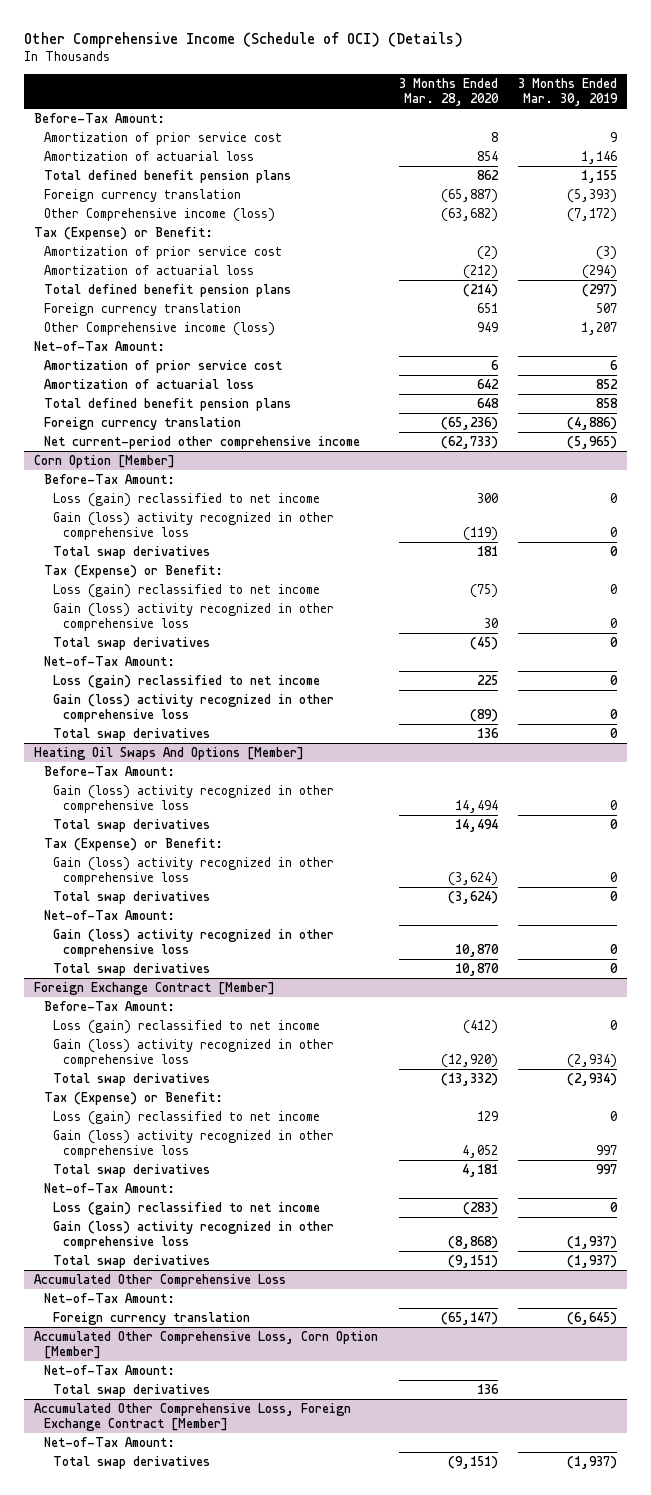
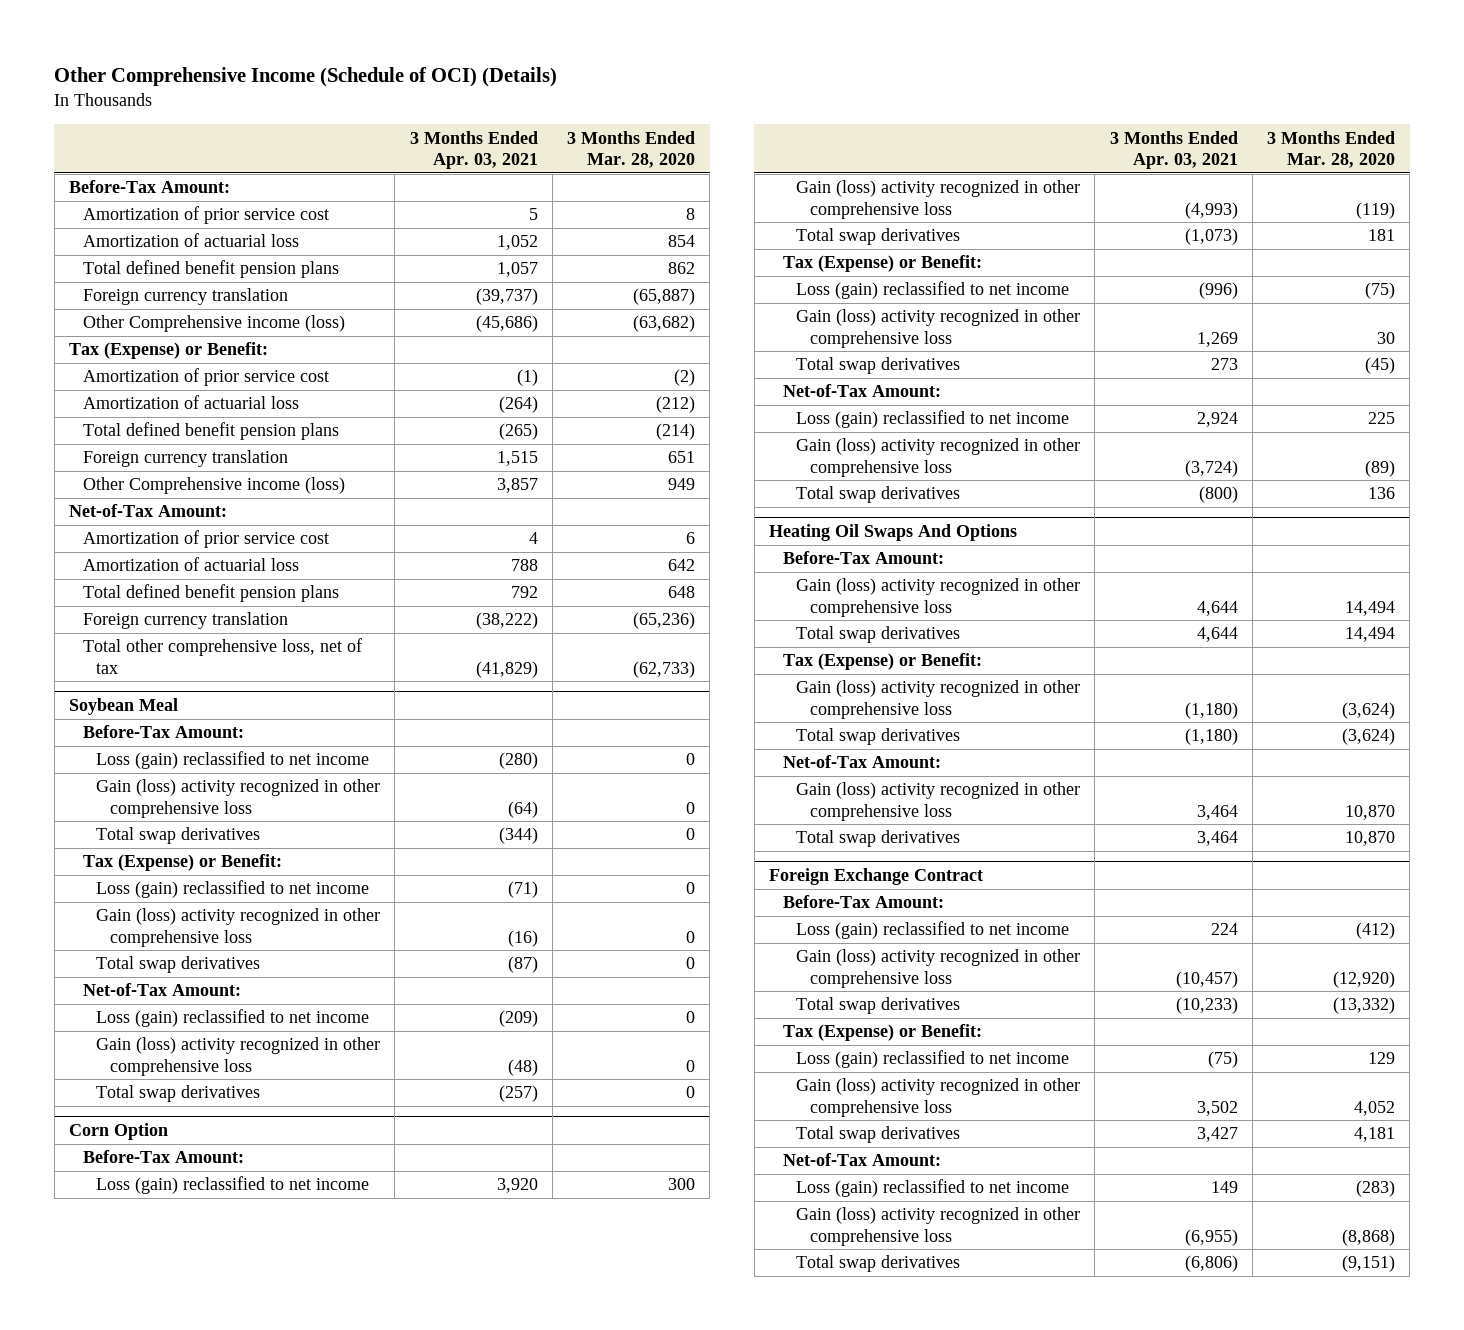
[517,78,618,107] 3 Months Ended Mar. 30, 2019 -> none
none -> [409,130,538,169] 3 Months Ended Apr. 03, 2021
[34,454,176,468] Corn Option [Member] -> none
[43,435,360,449] Net current-period other comprehensive income -> [82,638,362,674] Total other comprehensive loss, net of tax
none -> [69,698,179,716] Soybean Meal
none -> [96,751,370,770] Loss (gain) reclassified to net income
none -> [96,779,381,818] Gain (loss) activity recognized in other comprehensive loss
none -> [96,827,261,845] Total swap derivatives
none -> [82,854,282,872] Tax (Expense) or Benefit:
none -> [96,880,370,899] Loss (gain) reclassified to net income
none -> [96,908,381,947] Gain (loss) activity recognized in other comprehensive loss
none -> [96,956,261,974] Total swap derivatives
none -> [82,983,241,997] Net-of-Tax Amount:
none -> [96,1009,370,1028] Loss (gain) reclassified to net income
none -> [96,1037,381,1076] Gain (loss) activity recognized in other comprehensive loss
none -> [96,1085,261,1103] Total swap derivatives
none -> [69,1123,169,1141] Corn Option
none -> [82,1150,244,1164] Before-Tax Amount:
[34,746,305,760] Heating Oil Swaps And Options [Member] -> [769,524,1018,542] Heating Oil Swaps And Options
[34,981,276,995] Foreign Exchange Contract [Member] -> [769,868,984,886] Foreign Exchange Contract
[34,1273,287,1287] Accumulated Other Comprehensive Loss -> none
[43,1292,175,1303] Net-of-Tax Amount: -> none
[53,1311,251,1325] Foreign currency translation -> none
[34,1330,379,1359] Accumulated Other Comprehensive Loss, Corn Option [Member] -> none
[43,1364,175,1375] Net-of-Tax Amount: -> none
[53,1383,211,1397] Total swap derivatives -> none
[34,1402,352,1431] Accumulated Other Comprehensive Loss, Foreign Exchange Contract [Member] -> none
[43,1436,175,1447] Net-of-Tax Amount: -> none
[53,1455,211,1469] Total swap derivatives -> none

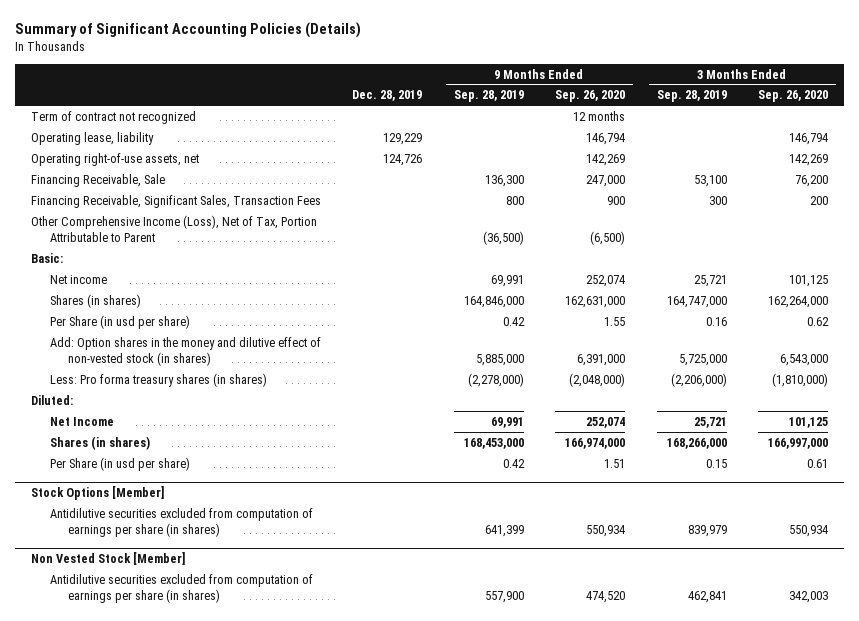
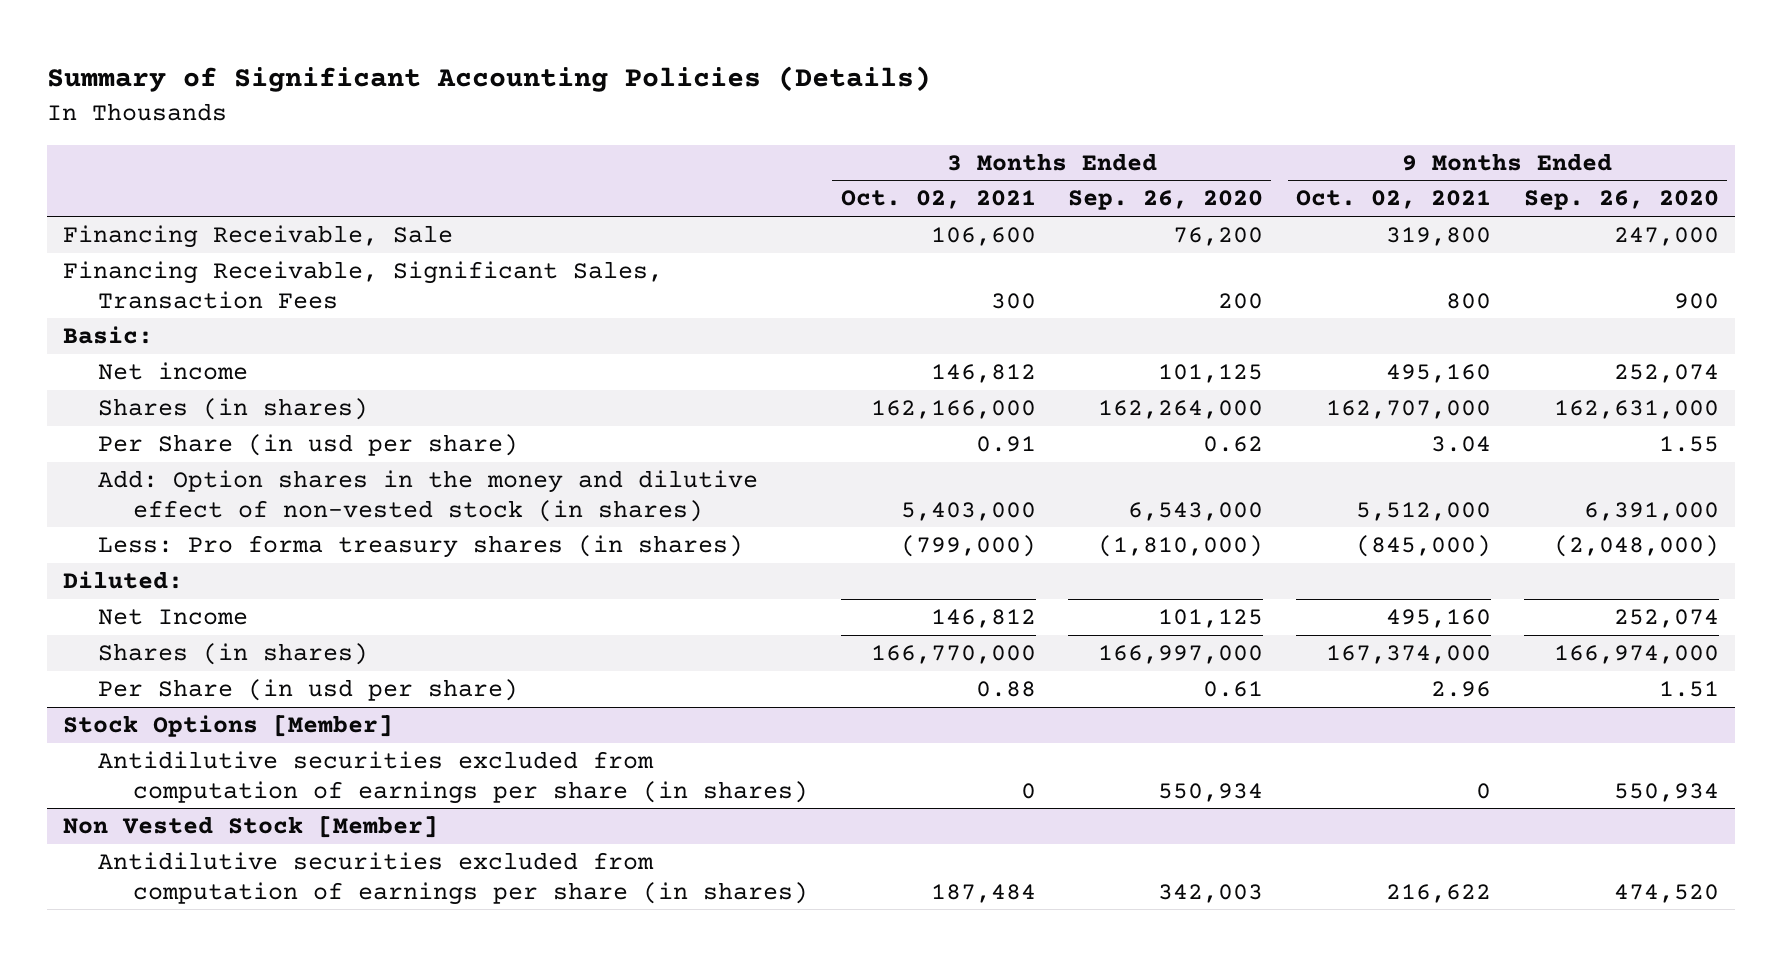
[352,90,423,102] Dec. 28, 2019 -> none
[453,90,524,103] Sep. 28, 2019 -> none
[656,90,727,103] Sep. 28, 2019 -> none
none -> [840,190,1036,210] Oct. 02, 2021
none -> [1296,190,1492,210] Oct. 02, 2021
[30,110,196,124] Term of contract not recognized -> none
[30,131,154,145] Operating lease, liability -> none
[30,152,199,166] Operating right-of-use assets, net -> none
[30,214,317,243] Other Comprehensive Income (Loss), Net of Tax, Portion Attributable to Parent -> none

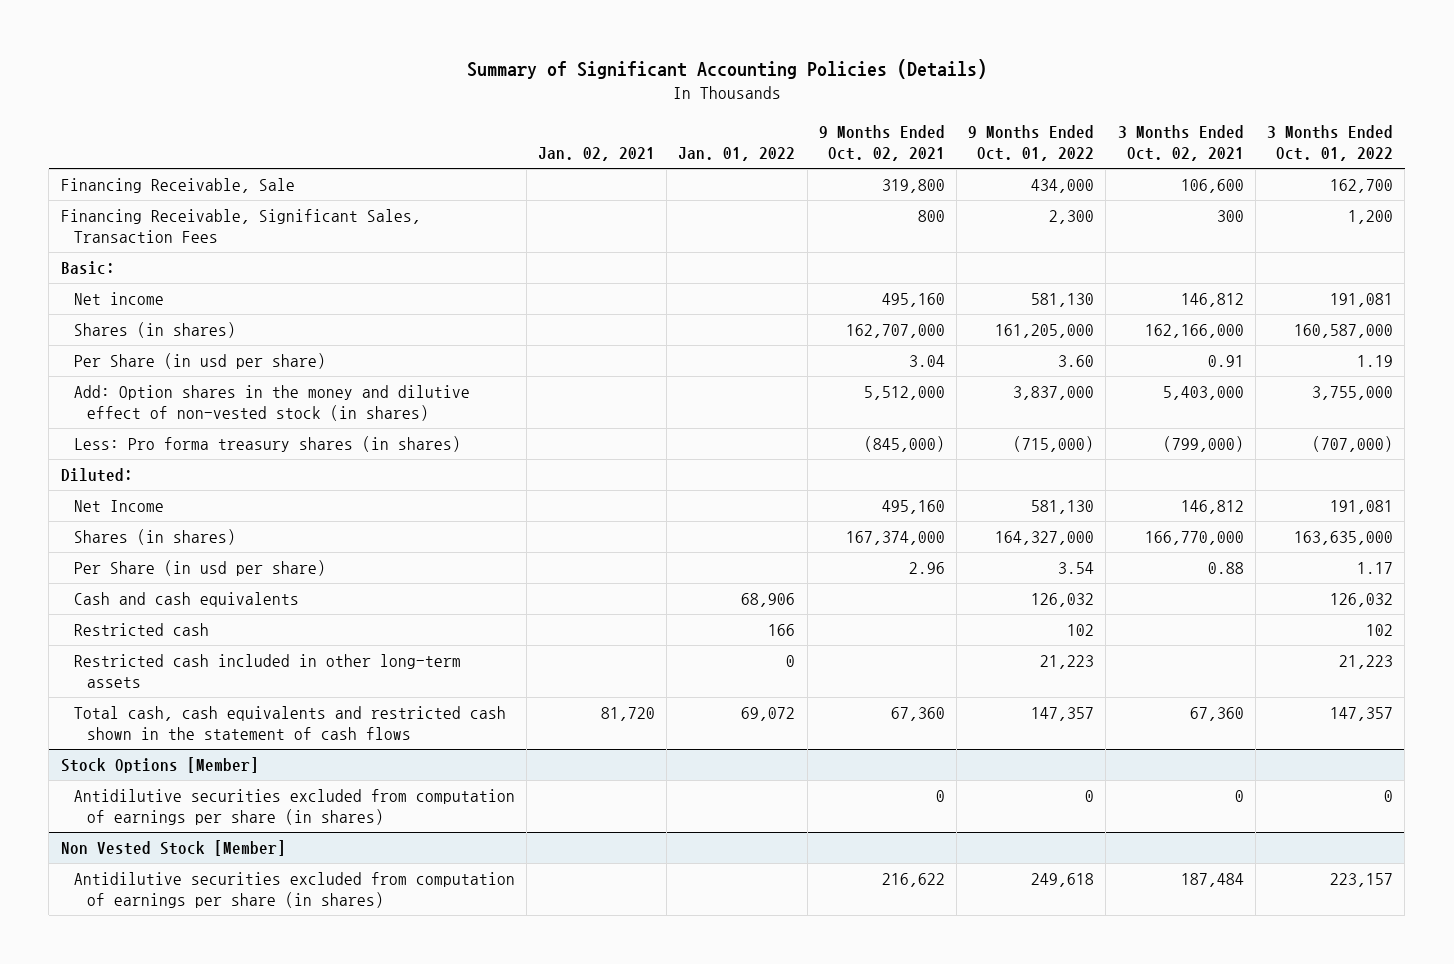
[1068,190,1264,211] Sep. 26, 2020 -> none
[1523,190,1719,211] Sep. 26, 2020 -> none
none -> [538,146,656,161] Jan. 02, 2021
none -> [678,146,796,161] Jan. 01, 2022
none -> [968,124,1095,161] 9 Months Ended Oct. 01, 2022
none -> [1266,124,1393,161] 3 Months Ended Oct. 01, 2022
none -> [73,592,299,608] Cash and cash equivalents
none -> [73,623,209,637] Restricted cash
none -> [73,654,461,689] Restricted cash included in other long-term assets
none -> [73,706,506,741] Total cash, cash equivalents and restricted cash shown in the statement of cash flows

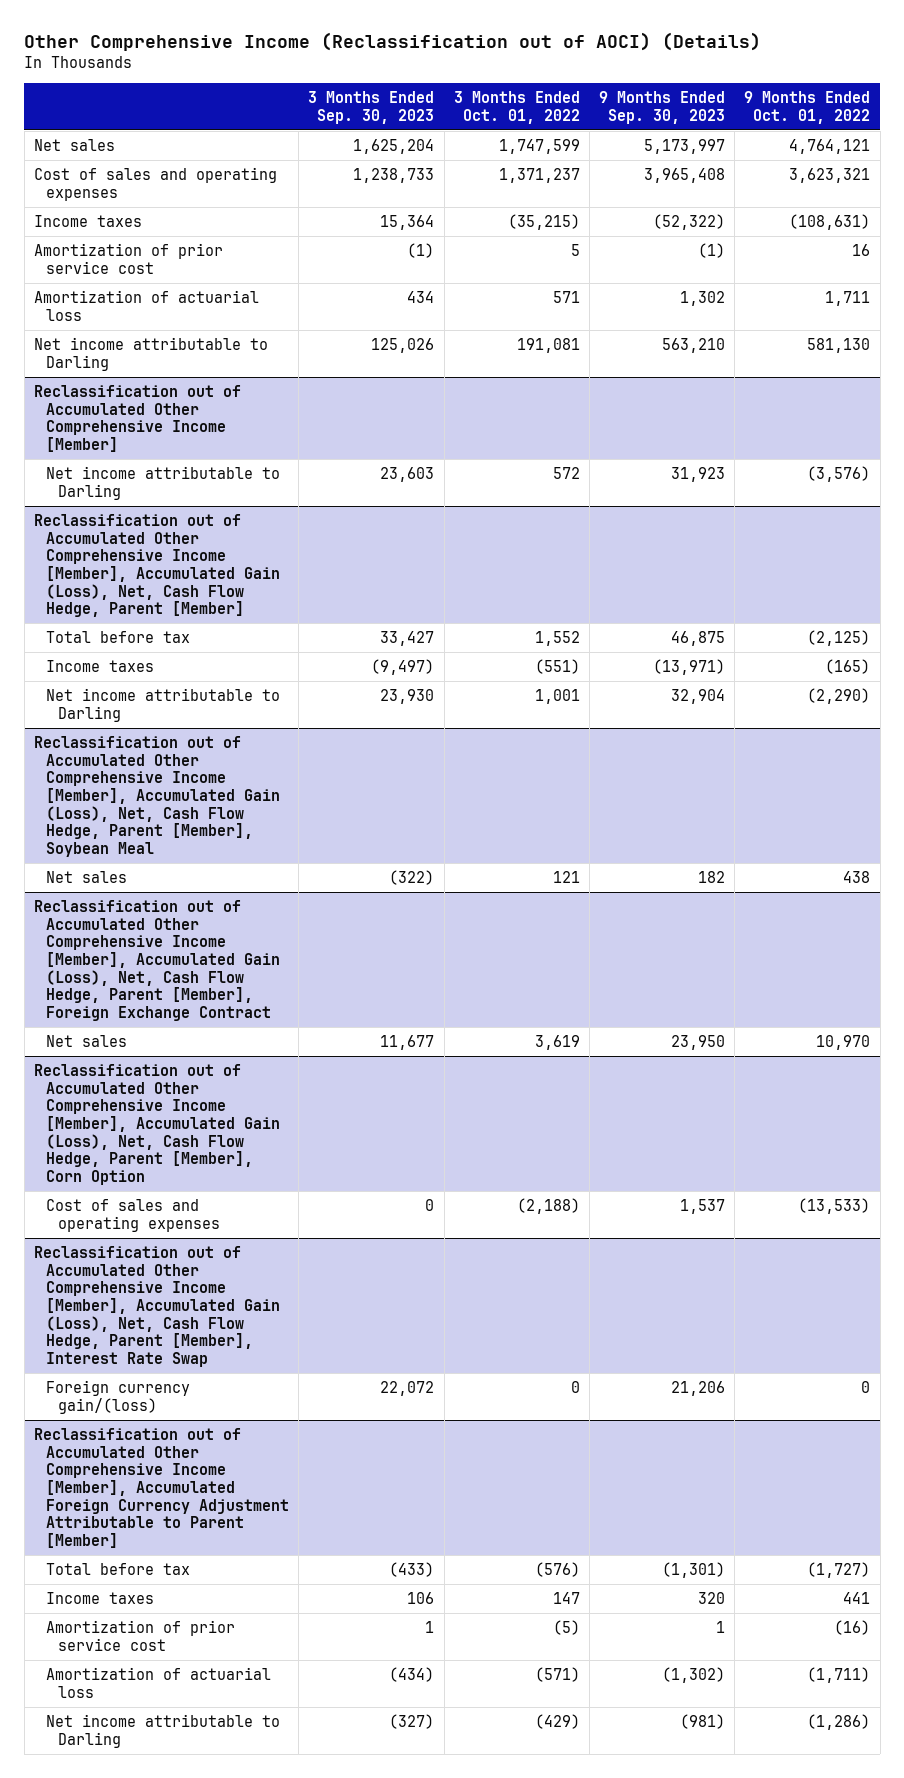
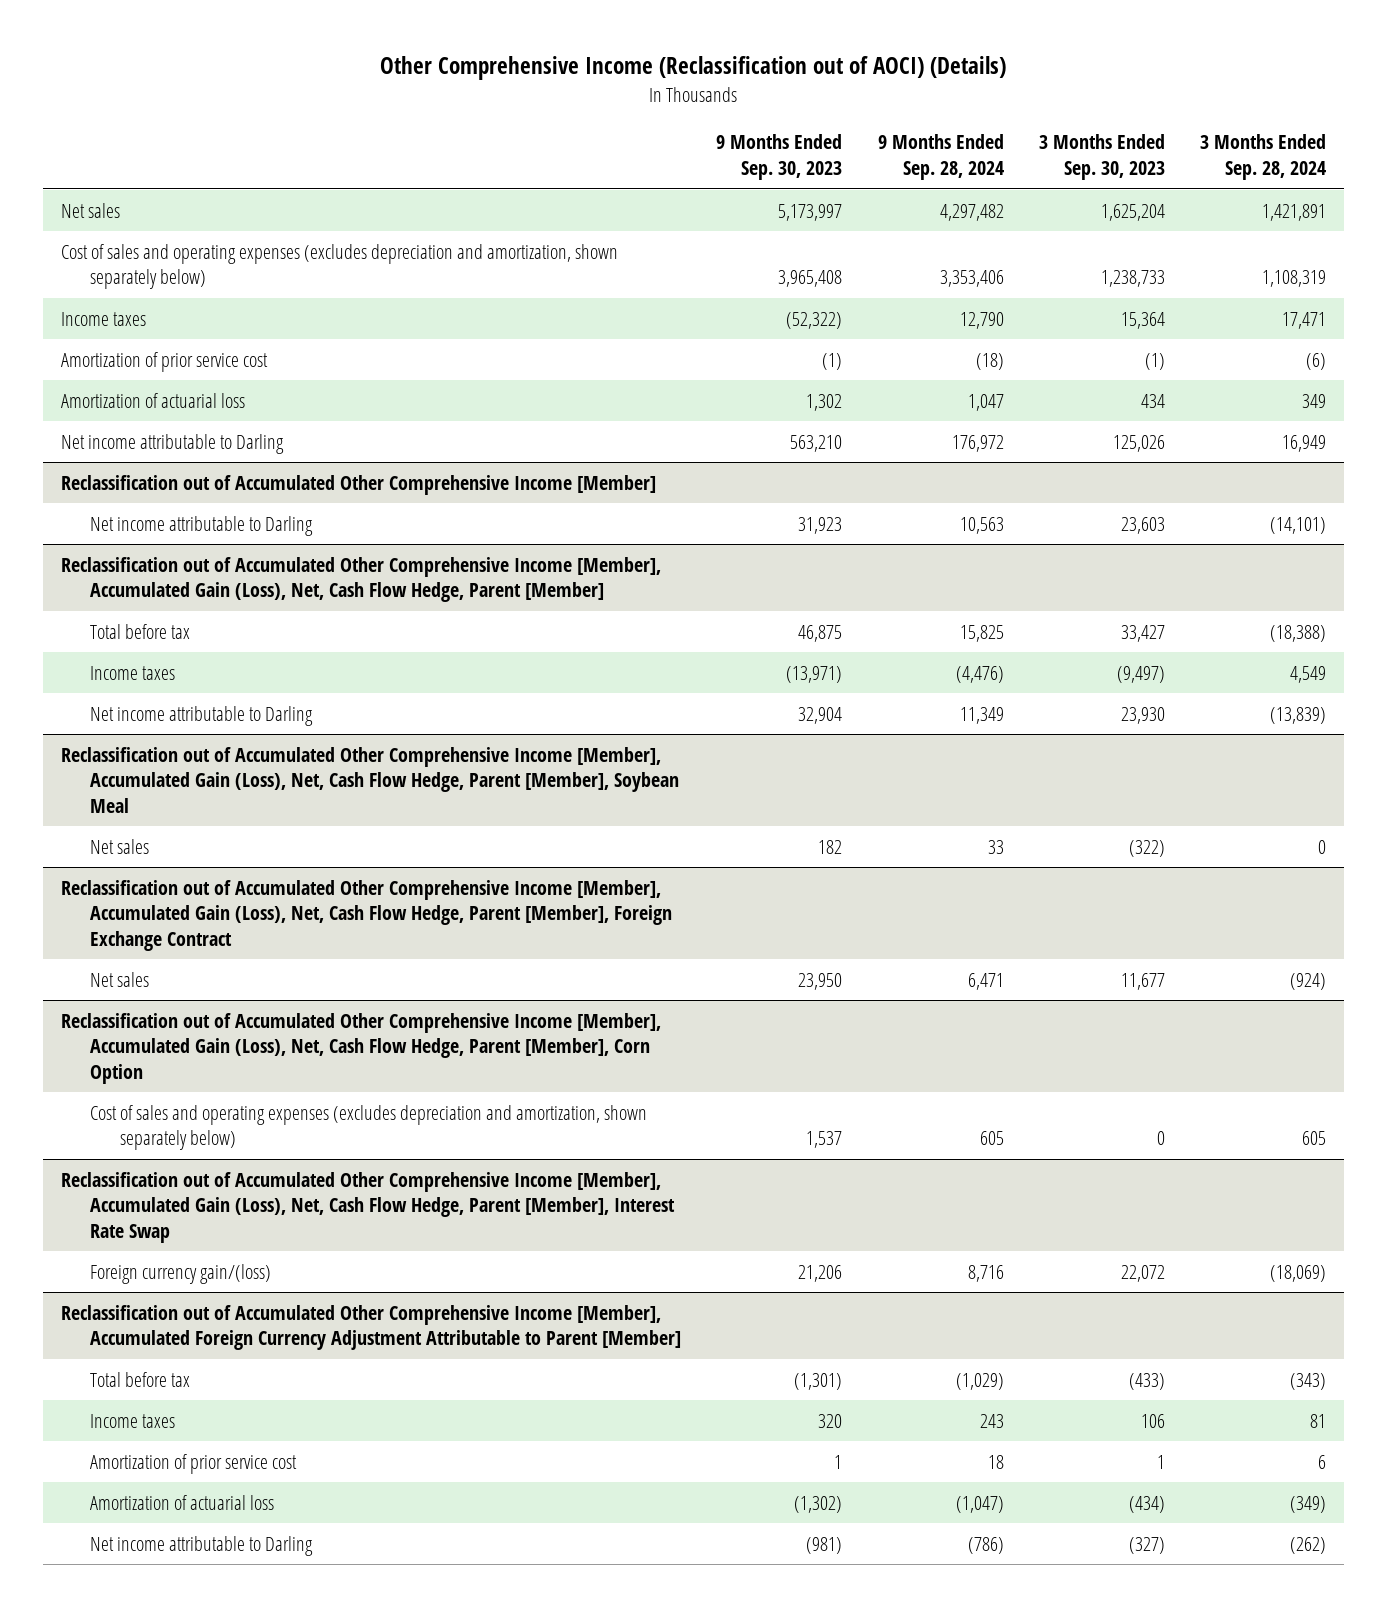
[453,91,580,124] 3 Months Ended Oct. 01, 2022 -> none
[744,91,871,124] 9 Months Ended Oct. 01, 2022 -> none
none -> [877,134,1004,180] 9 Months Ended Sep. 28, 2024
none -> [1200,134,1327,180] 3 Months Ended Sep. 28, 2024
[34,166,278,201] Cost of sales and operating expenses -> [60,243,618,290] Cost of sales and operating expenses (excludes depreciation and amortization, shown separately below)
[46,1198,221,1232] Cost of sales and operating expenses -> [90,1104,648,1151] Cost of sales and operating expenses (excludes depreciation and amortization, shown separately below)

